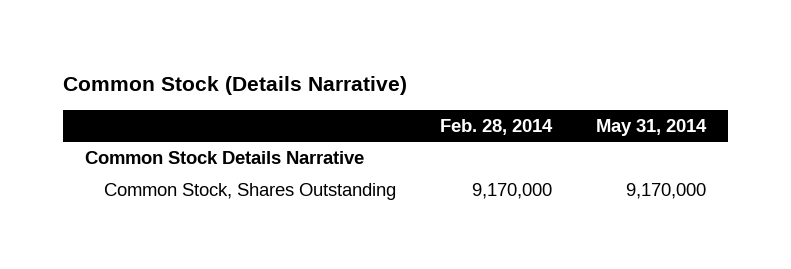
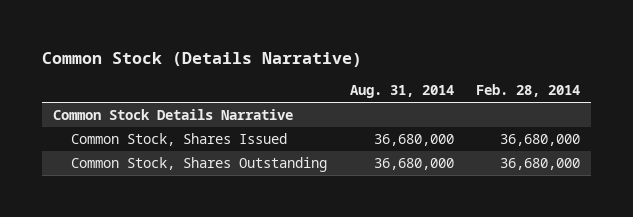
[596,118,708,136] May 31, 2014 -> none
none -> [349,85,454,99] Aug. 31, 2014
none -> [71,133,288,147] Common Stock, Shares Issued
[471,183,552,200] 9,170,000 -> [499,158,580,171] 36,680,000

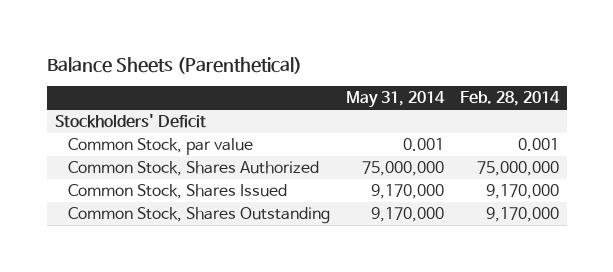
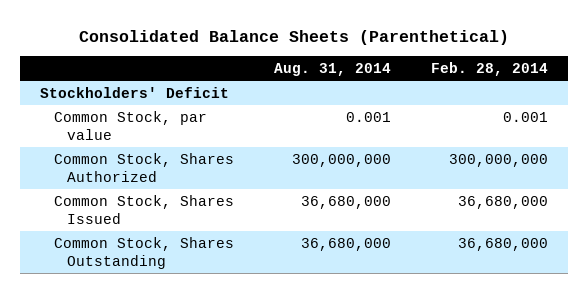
[46,56,302,74] Balance Sheets (Parenthetical) -> [78,29,509,45] Consolidated Balance Sheets (Parenthetical)
[345,91,445,109] May 31, 2014 -> none
none -> [273,62,391,76] Aug. 31, 2014
[476,161,559,177] 75,000,000 -> [449,153,549,167] 300,000,000
[485,184,559,200] 9,170,000 -> [458,195,549,209] 36,680,000
[485,207,559,223] 9,170,000 -> [458,237,549,251] 36,680,000

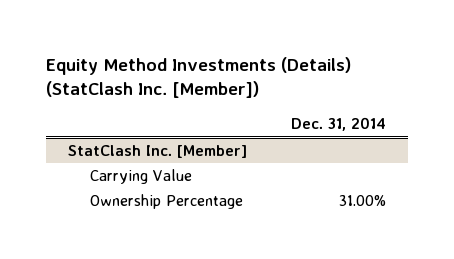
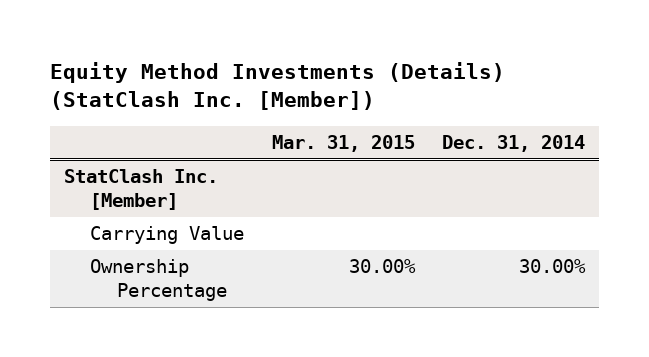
none -> [271,134,415,152] Mar. 31, 2015
[338,195,386,207] 31.00% -> [519,259,587,274] 30.00%

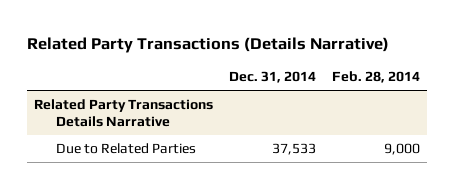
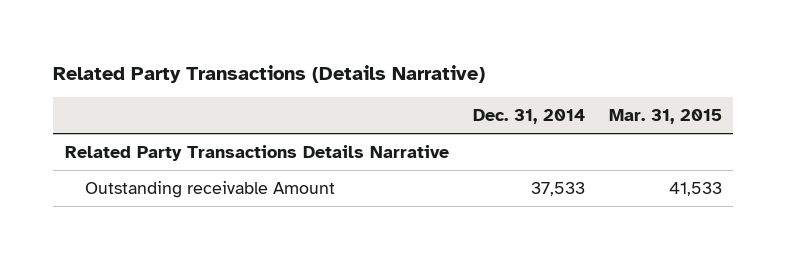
[331,71,420,84] Feb. 28, 2014 -> none
none -> [608,108,722,124] Mar. 31, 2015
[56,143,197,155] Due to Related Parties -> [84,180,335,198] Outstanding receivable Amount

